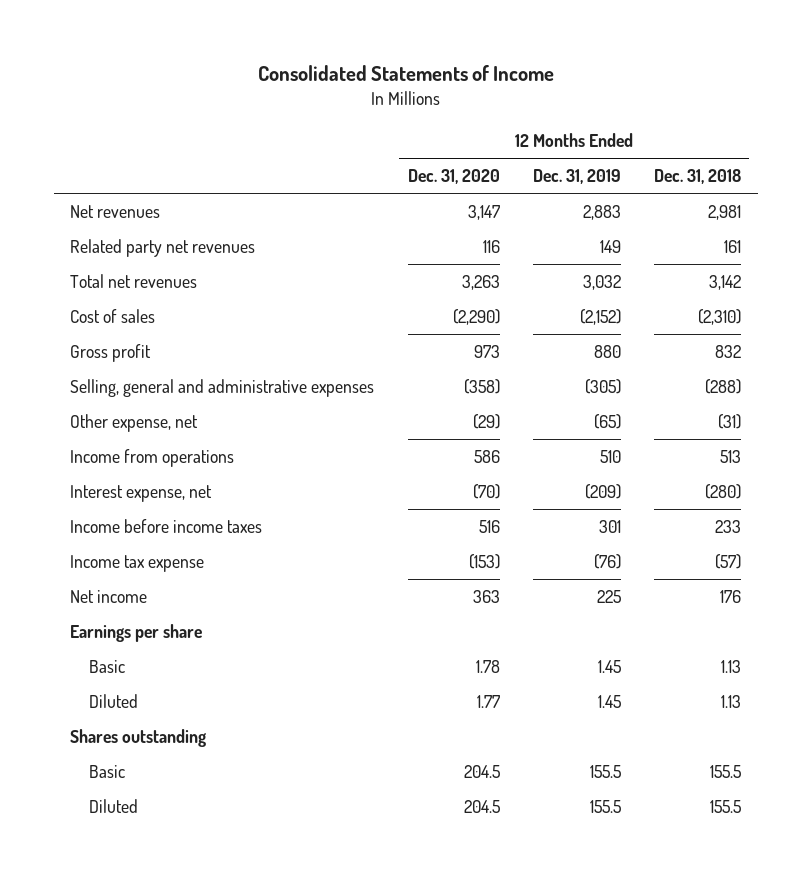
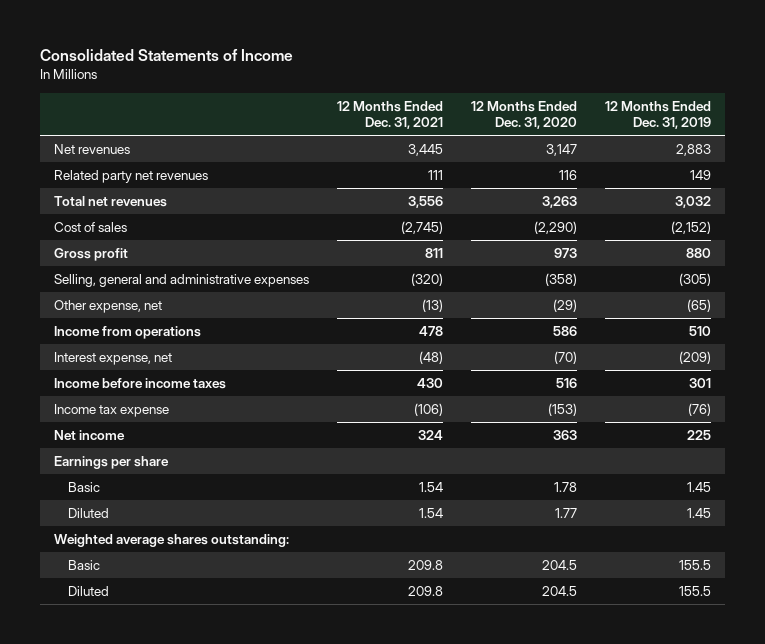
[653,169,741,185] Dec. 31, 2018 -> none
none -> [337,100,444,130] 12 Months Ended Dec. 31, 2021
[70,729,207,748] Shares outstanding -> [54,533,290,547] Weighted average shares outstanding:

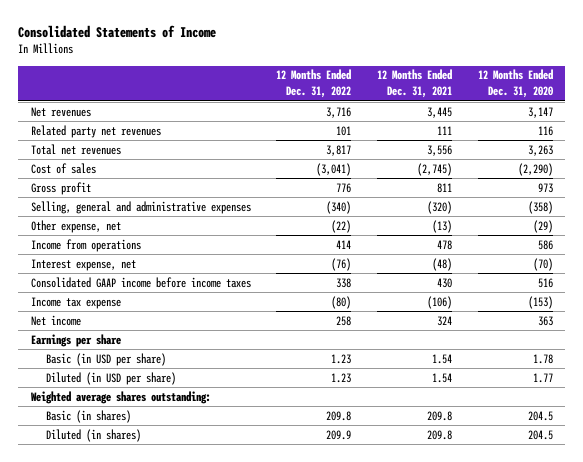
[605,100,712,130] 12 Months Ended Dec. 31, 2019 -> none
none -> [276,69,352,99] 12 Months Ended Dec. 31, 2022
[54,377,227,389] Income before income taxes -> [30,276,251,288] Consolidated GAAP income before income taxes
[68,481,101,492] Basic -> [45,352,166,366] Basic (in USD per share)
[68,507,110,518] Diluted -> [45,371,176,385] Diluted (in USD per share)
[68,559,101,570] Basic -> [45,409,131,423] Basic (in shares)
[68,585,110,596] Diluted -> [45,428,141,442] Diluted (in shares)

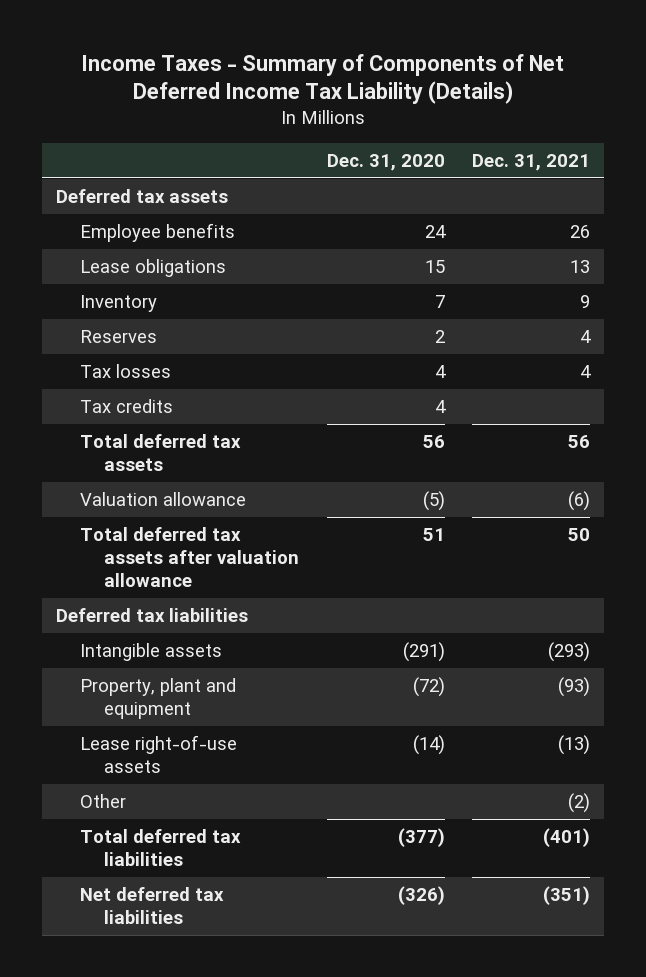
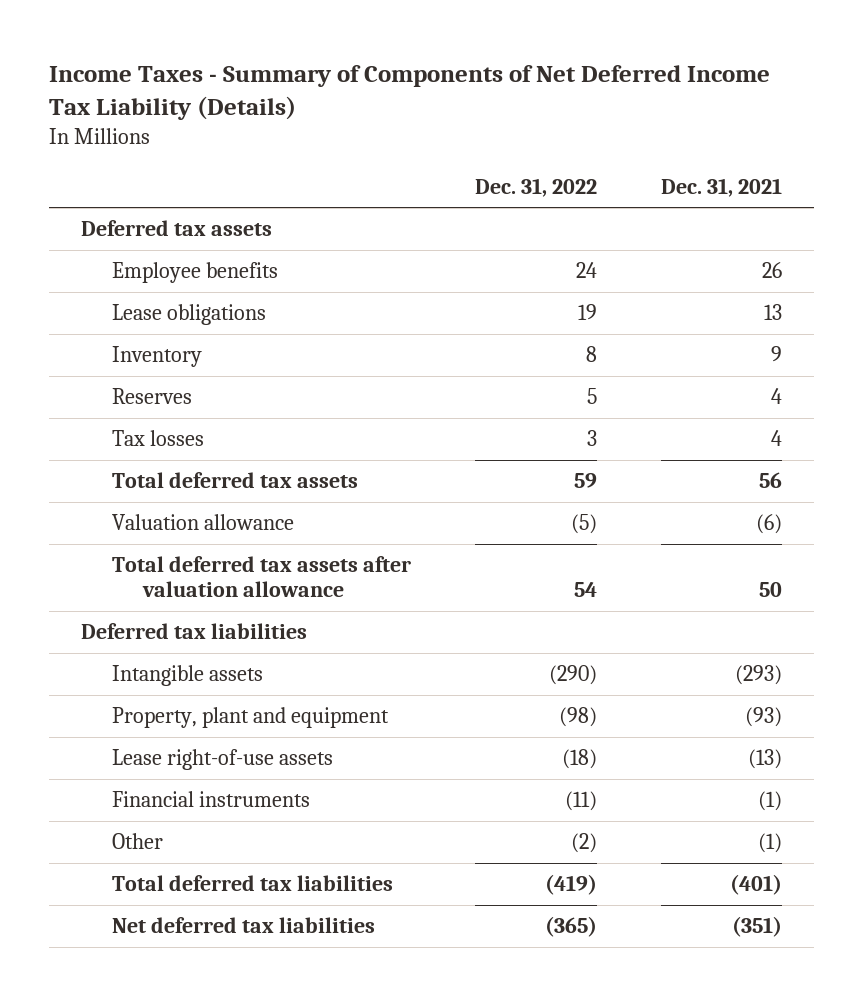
[326,153,445,171] Dec. 31, 2020 -> none
none -> [474,177,597,197] Dec. 31, 2022
[80,398,174,413] Tax credits -> none
none -> [111,791,310,808] Financial instruments
[568,792,591,813] (2) -> [757,833,782,854] (1)

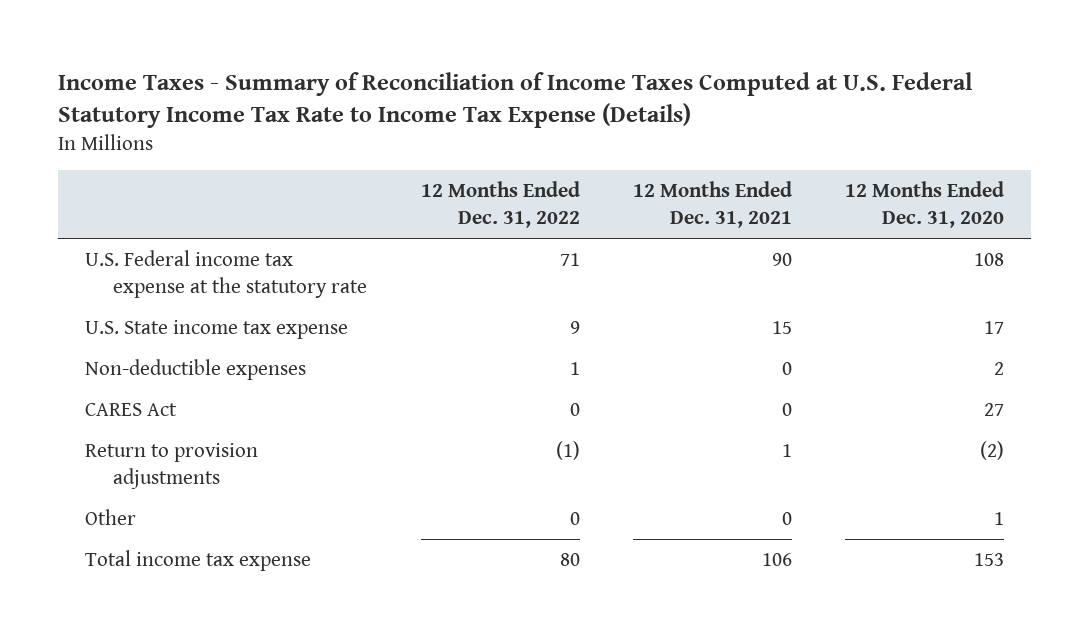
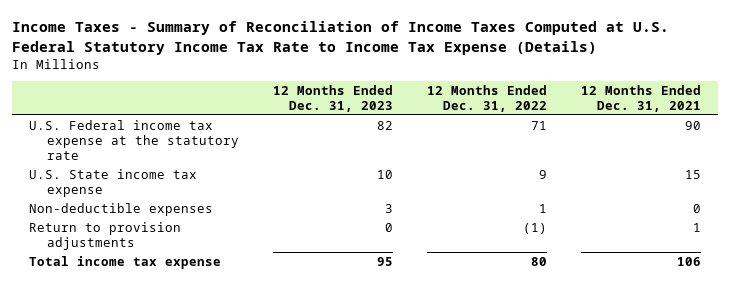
[844,181,1004,229] 12 Months Ended Dec. 31, 2020 -> none
none -> [273,85,394,113] 12 Months Ended Dec. 31, 2023
[84,403,177,417] CARES Act -> none
[84,509,136,526] Other -> none

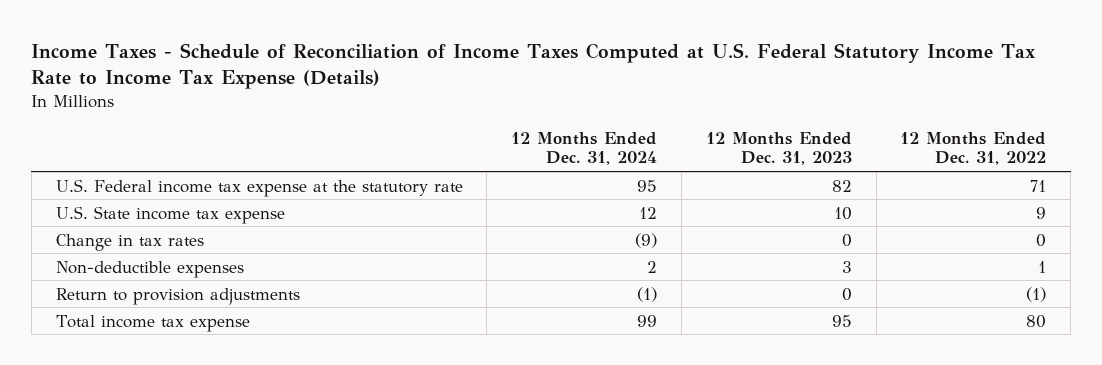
[12,20,670,55] Income Taxes - Summary of Reconciliation of Income Taxes Computed at U.S. Federal Statutory Income Tax Rate to Income Tax Expense (Details) -> [31,42,1037,90] Income Taxes - Schedule of Reconciliation of Income Taxes Computed at U.S. Federal Statutory Income Tax Rate to Income Tax Expense (Details)
[580,85,701,113] 12 Months Ended Dec. 31, 2021 -> none
none -> [511,131,658,166] 12 Months Ended Dec. 31, 2024
none -> [55,233,204,251] Change in tax rates

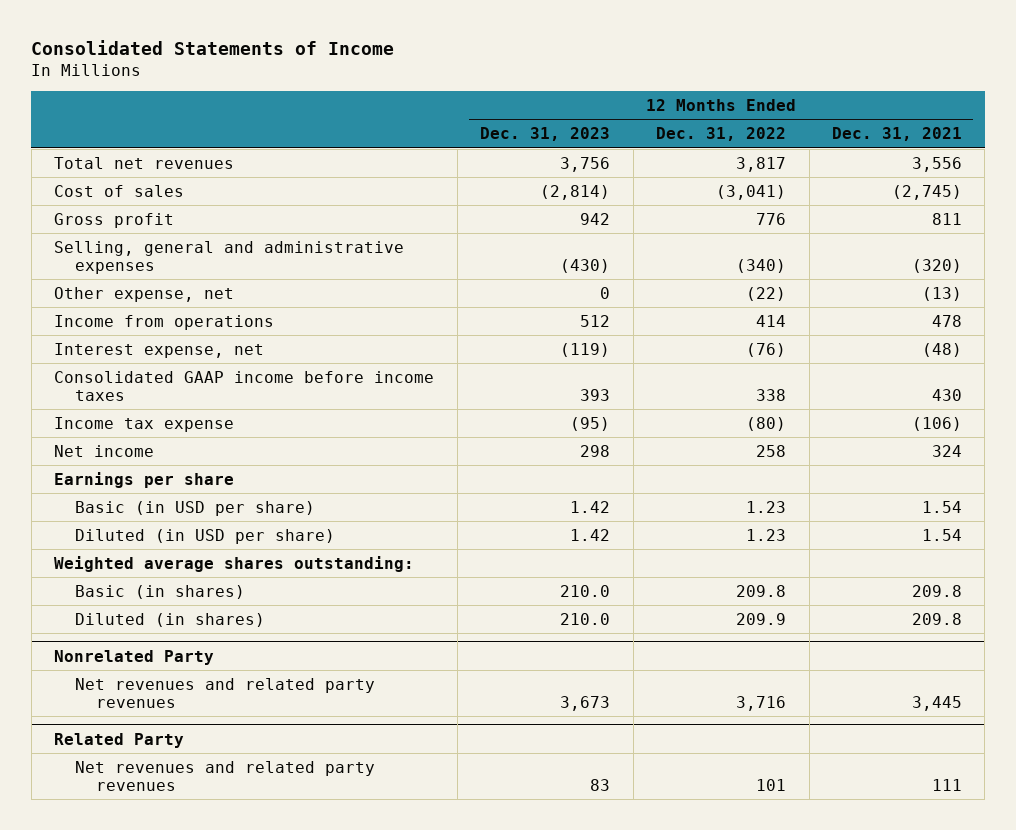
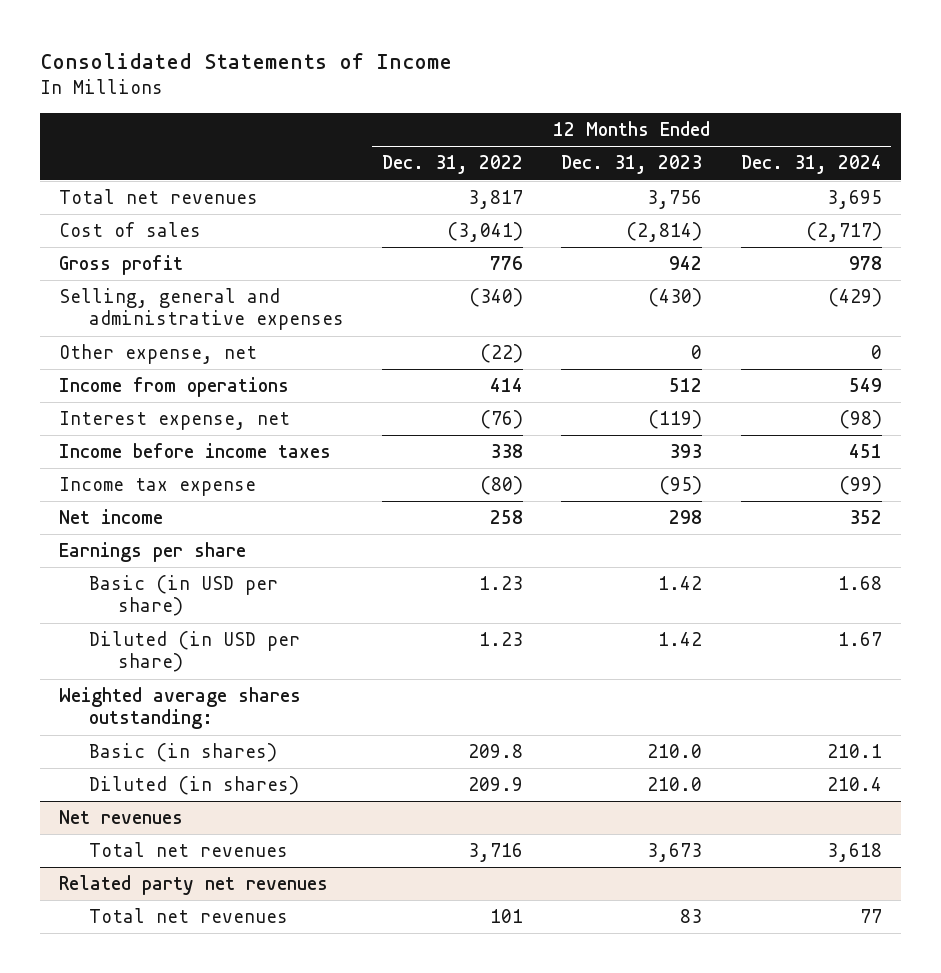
[831,127,962,142] Dec. 31, 2021 -> none
none -> [740,155,882,175] Dec. 31, 2024
[54,370,435,401] Consolidated GAAP income before income taxes -> [58,443,331,459] Income before income taxes
[54,649,215,665] Nonrelated Party -> [58,810,183,825] Net revenues
[74,677,375,708] Net revenues and related party revenues -> [88,842,288,858] Total net revenues
[54,732,185,748] Related Party -> [58,875,328,896] Related party net revenues
[74,760,375,791] Net revenues and related party revenues -> [88,908,288,924] Total net revenues

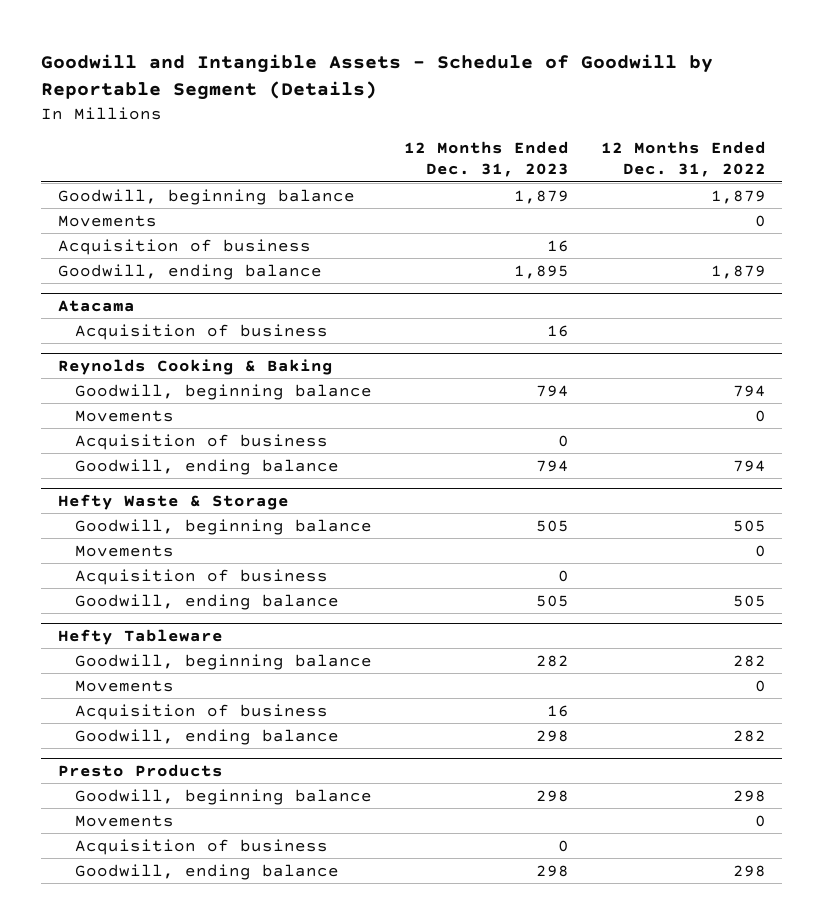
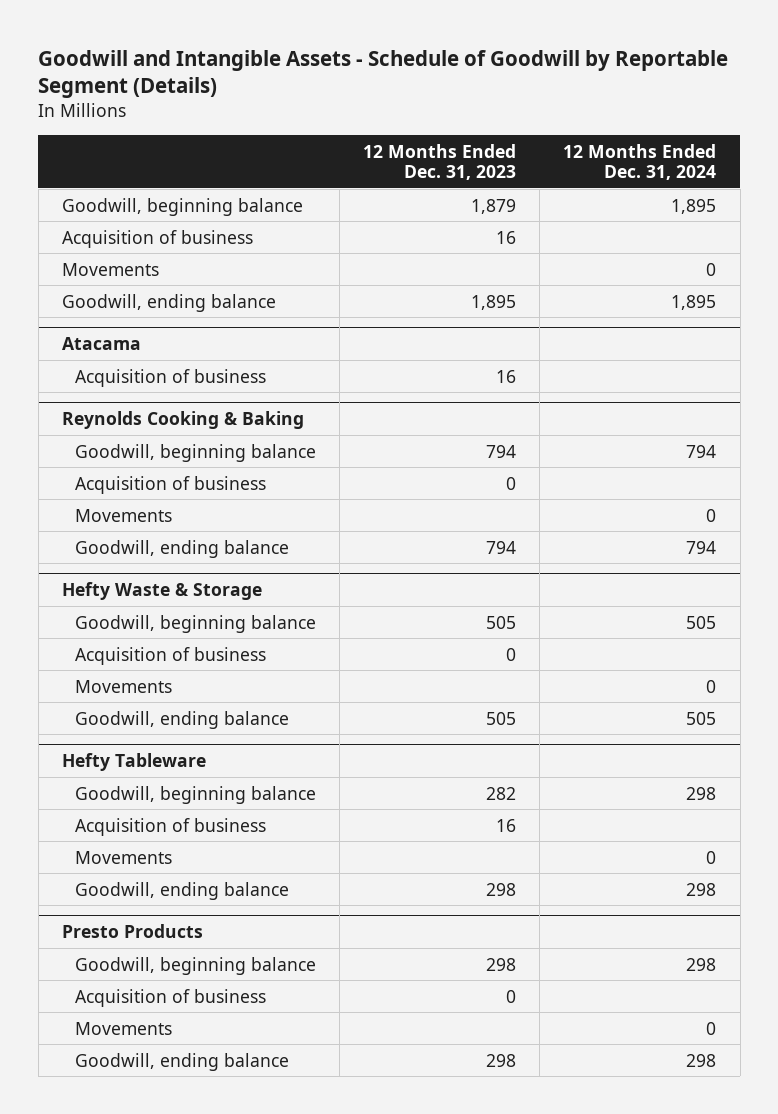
[601,141,767,178] 12 Months Ended Dec. 31, 2022 -> none
none -> [563,143,717,180] 12 Months Ended Dec. 31, 2024
[57,214,157,227] Movements -> [61,262,159,276] Movements
[74,409,174,422] Movements -> [74,508,172,522] Movements
[74,544,174,557] Movements -> [74,679,172,693] Movements
[74,679,174,692] Movements -> [74,850,172,864] Movements
[74,814,174,827] Movements -> [74,1021,172,1035] Movements

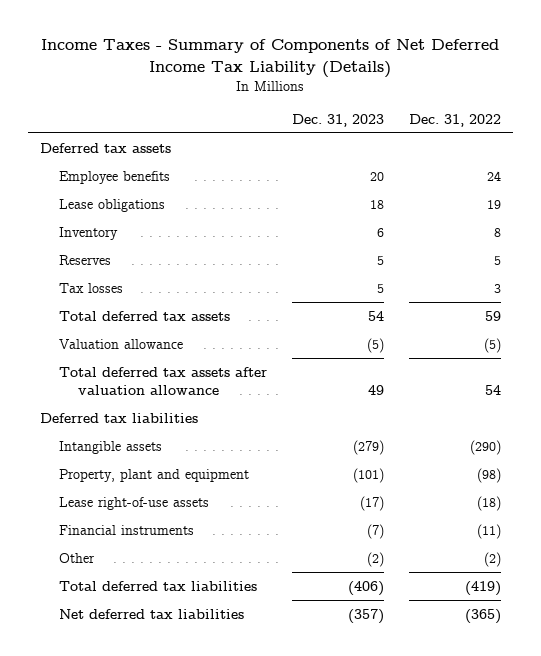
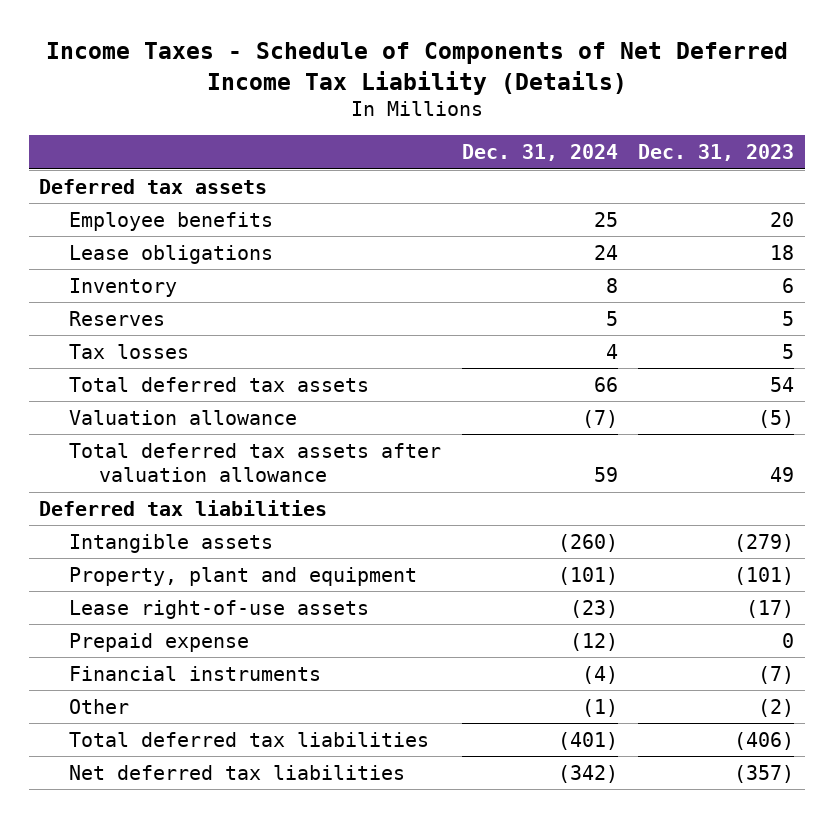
[41,38,500,78] Income Taxes - Summary of Components of Net Deferred Income Tax Liability (Details) -> [45,42,788,95] Income Taxes - Schedule of Components of Net Deferred Income Tax Liability (Details)
[408,113,501,127] Dec. 31, 2022 -> none
none -> [461,144,618,162] Dec. 31, 2024
none -> [69,632,250,652] Prepaid expense

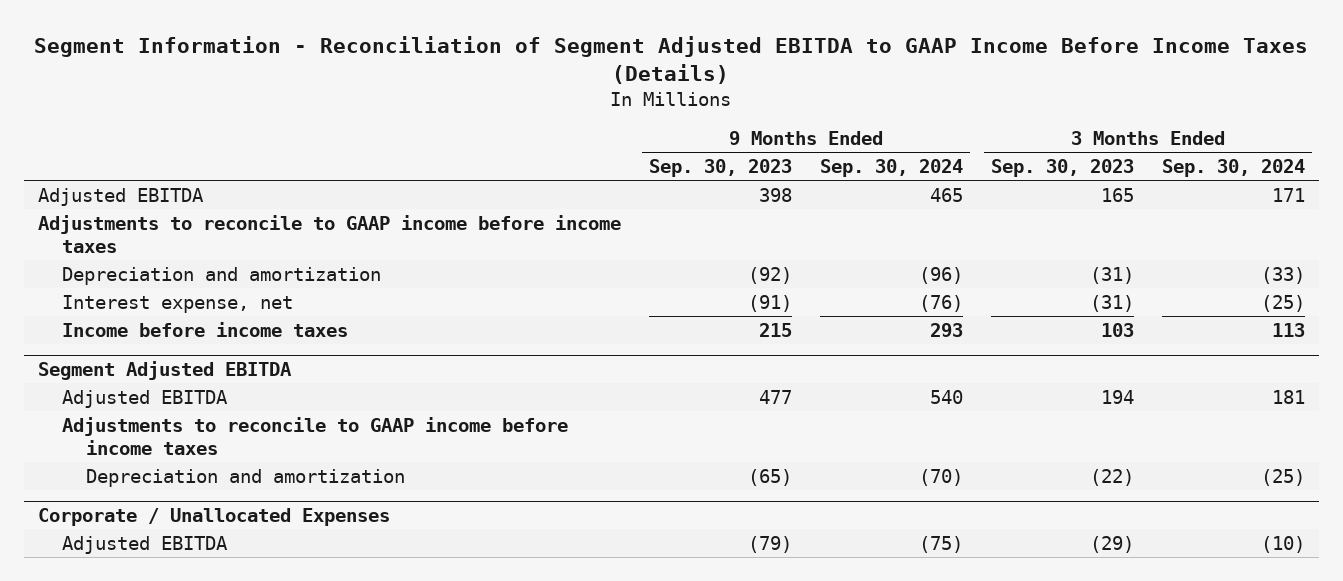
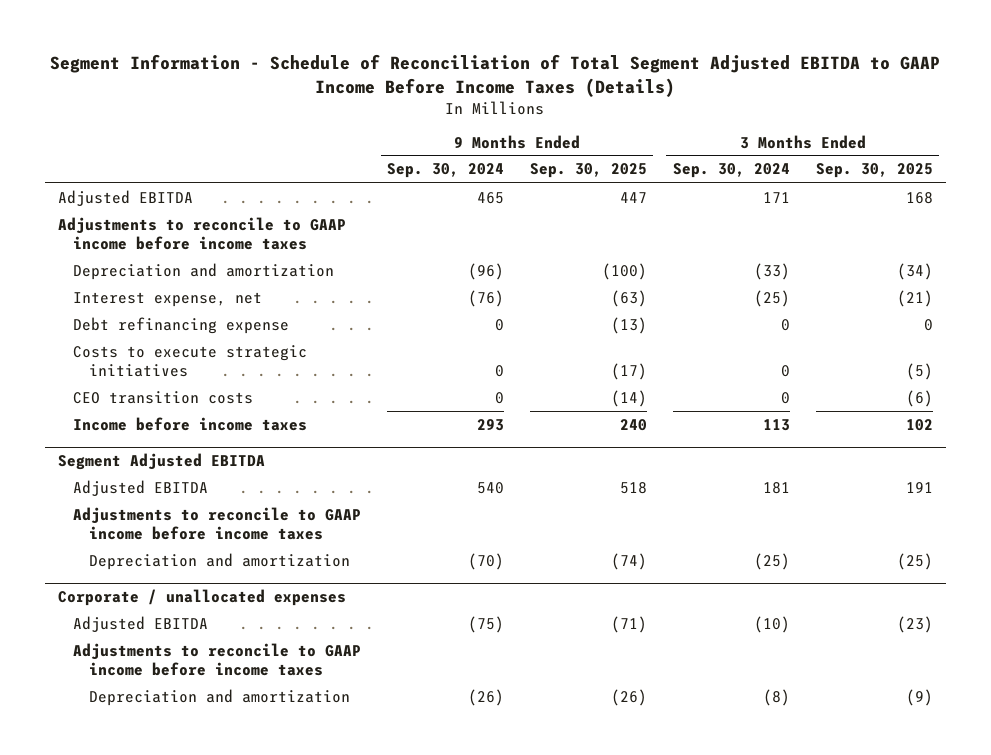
[34,35,1309,85] Segment Information - Reconciliation of Segment Adjusted EBITDA to GAAP Income Before Income Taxes (Details) -> [50,54,941,97] Segment Information - Schedule of Reconciliation of Total Segment Adjusted EBITDA to GAAP Income Before Income Taxes (Details)
[648,159,792,178] Sep. 30, 2023 -> none
[990,159,1134,178] Sep. 30, 2023 -> none
none -> [530,163,648,179] Sep. 30, 2025
none -> [815,163,933,179] Sep. 30, 2025
none -> [73,316,290,334] Debt refinancing expense
none -> [73,344,308,377] Costs to execute strategic initiatives
none -> [73,390,254,404] CEO transition costs
[37,508,390,527] Corporate / Unallocated Expenses -> [58,589,347,607] Corporate / unallocated expenses
none -> [73,642,362,676] Adjustments to reconcile to GAAP income before income taxes
none -> [88,688,350,706] Depreciation and amortization

